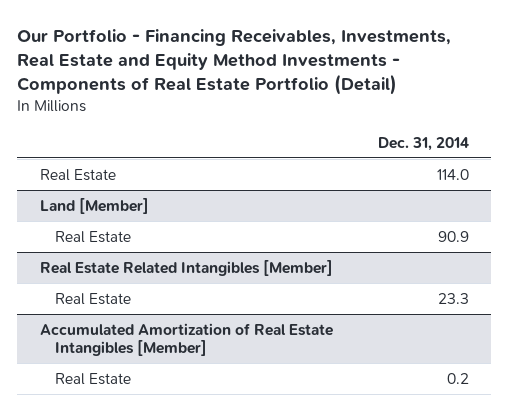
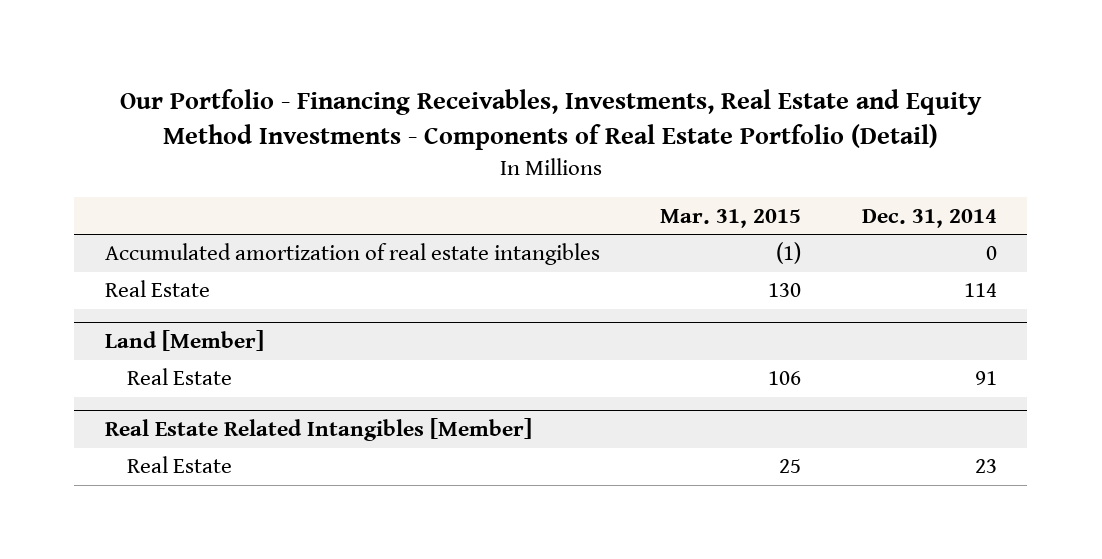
none -> [660,208,802,228] Mar. 31, 2015
none -> [104,243,600,266] Accumulated amortization of real estate intangibles
[436,168,469,180] 114.0 -> [963,283,997,298] 114
[437,230,469,242] 90.9 -> [974,371,997,386] 91
[39,322,333,357] Accumulated Amortization of Real Estate Intangibles [Member] -> none
[54,372,131,385] Real Estate -> none
[437,292,469,304] 23.3 -> [974,459,997,474] 23

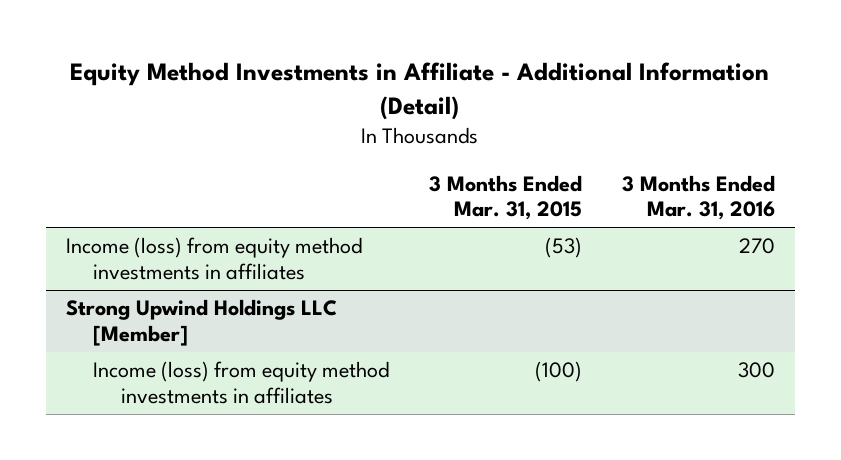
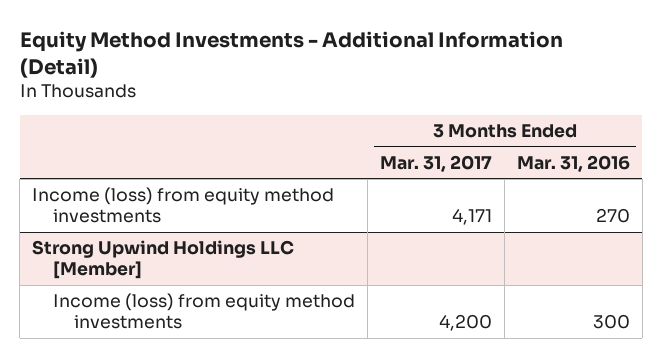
[70,61,770,120] Equity Method Investments in Affiliate - Additional Information (Detail) -> [19,30,563,78] Equity Method Investments - Additional Information (Detail)
[429,174,583,221] 3 Months Ended Mar. 31, 2015 -> none
none -> [379,154,492,172] Mar. 31, 2017
[65,237,362,280] Income (loss) from equity method investments in affiliates -> [32,187,335,224] Income (loss) from equity method investments
[93,361,390,404] Income (loss) from equity method investments in affiliates -> [52,293,355,330] Income (loss) from equity method investments

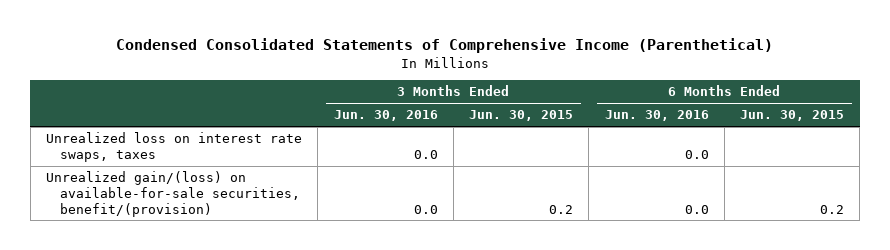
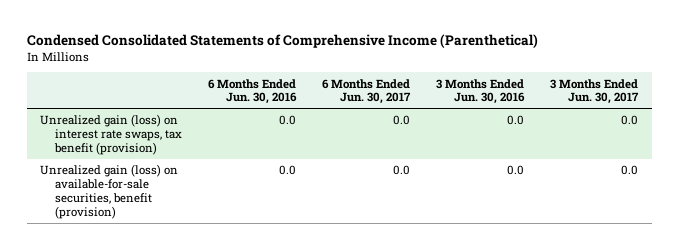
[469,110,574,122] Jun. 30, 2015 -> none
[739,110,844,122] Jun. 30, 2015 -> none
none -> [322,78,412,105] 6 Months Ended Jun. 30, 2017
none -> [550,78,640,105] 3 Months Ended Jun. 30, 2017
[46,132,303,162] Unrealized loss on interest rate swaps, taxes -> [40,114,182,155] Unrealized gain (loss) on interest rate swaps, tax benefit (provision)
[46,171,300,217] Unrealized gain/(loss) on available-for-sale securities, benefit/(provision) -> [40,164,179,219] Unrealized gain (loss) on available-for-sale securities, benefit (provision)

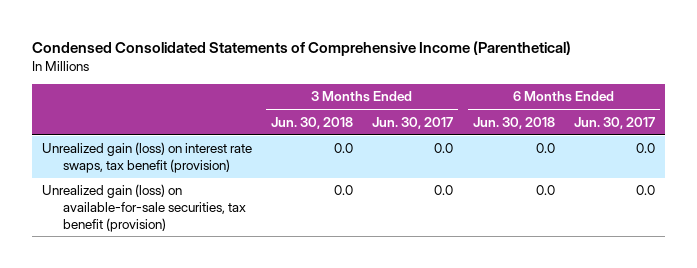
[207,78,297,105] 6 Months Ended Jun. 30, 2016 -> none
[436,78,526,105] 3 Months Ended Jun. 30, 2016 -> none
none -> [271,116,354,129] Jun. 30, 2018
none -> [472,116,555,129] Jun. 30, 2018
[40,164,179,219] Unrealized gain (loss) on available-for-sale securities, benefit (provision) -> [41,184,246,232] Unrealized gain (loss) on available-for-sale securities, tax benefit (provision)

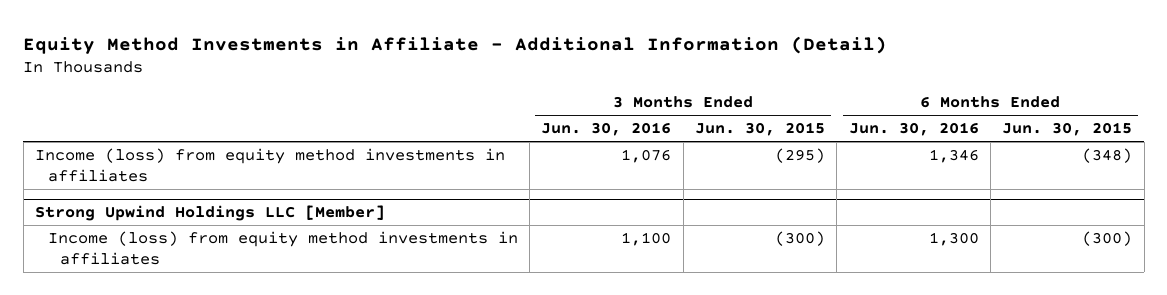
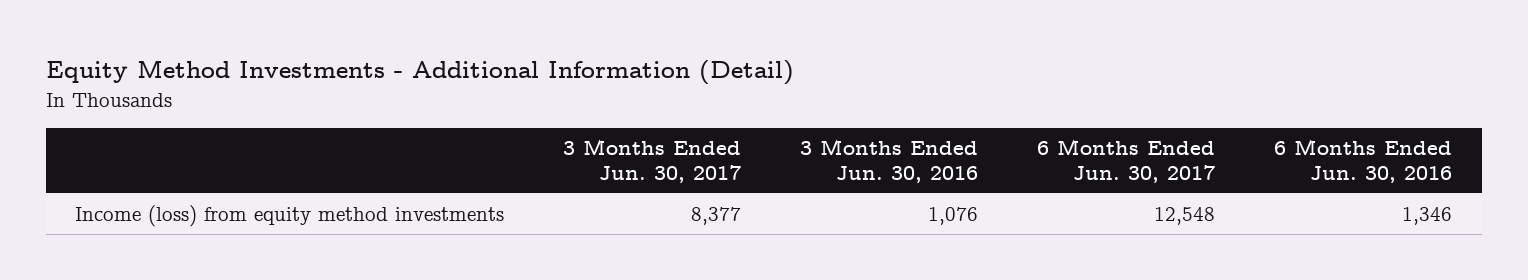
[23,35,888,54] Equity Method Investments in Affiliate - Additional Information (Detail) -> [45,60,794,86] Equity Method Investments - Additional Information (Detail)
[695,122,826,137] Jun. 30, 2015 -> none
[1002,122,1133,137] Jun. 30, 2015 -> none
none -> [563,139,742,183] 3 Months Ended Jun. 30, 2017
none -> [1037,139,1216,183] 6 Months Ended Jun. 30, 2017
[35,205,386,222] Strong Upwind Holdings LLC [Member] -> none
[47,230,518,265] Income (loss) from equity method investments in affiliates -> none
[35,147,506,182] Income (loss) from equity method investments in affiliates -> [75,205,505,228] Income (loss) from equity method investments

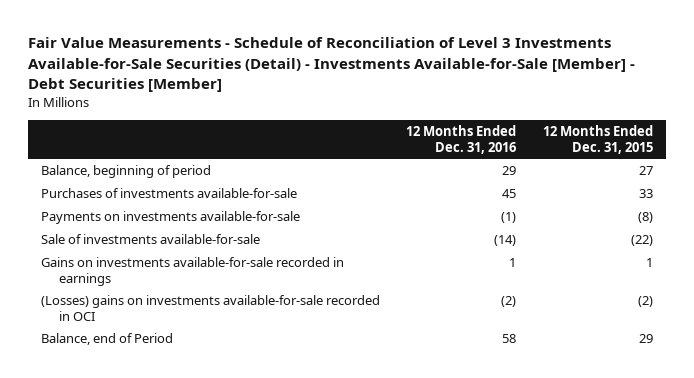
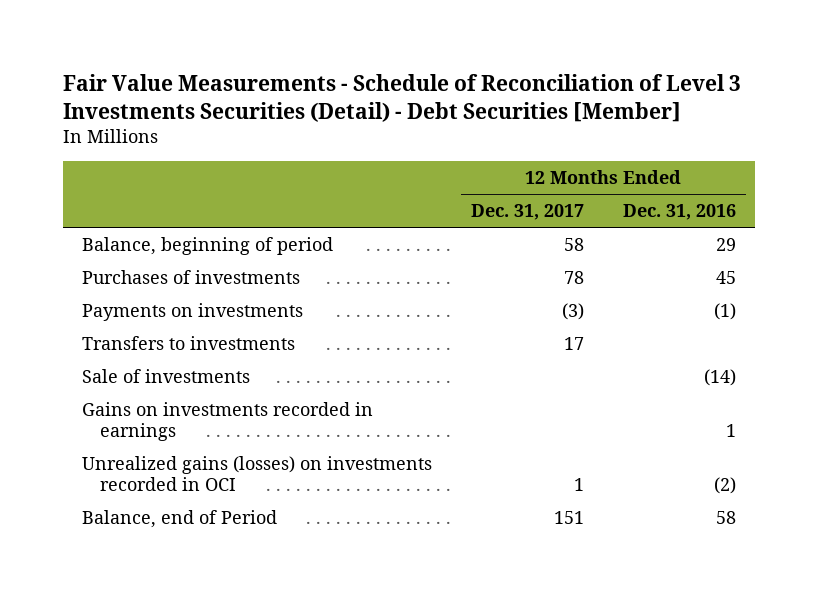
[27,37,635,93] Fair Value Measurements - Schedule of Reconciliation of Level 3 Investments Available-for-Sale Securities (Detail) - Investments Available-for-Sale [Member] - Debt Securities [Member] -> [62,73,741,122] Fair Value Measurements - Schedule of Reconciliation of Level 3 Investments Securities (Detail) - Debt Securities [Member]
[542,125,653,154] 12 Months Ended Dec. 31, 2015 -> none
none -> [470,204,584,221] Dec. 31, 2017
[40,188,297,199] Purchases of investments available-for-sale -> [81,269,300,284] Purchases of investments
[40,211,300,225] Payments on investments available-for-sale -> [81,302,303,321] Payments on investments
none -> [81,335,295,350] Transfers to investments
[40,234,260,245] Sale of investments available-for-sale -> [81,368,250,383] Sale of investments
[40,257,344,286] Gains on investments available-for-sale recorded in earnings -> [81,401,373,442] Gains on investments recorded in earnings
[40,295,380,321] (Losses) gains on investments available-for-sale recorded in OCI -> [81,455,432,492] Unrealized gains (losses) on investments recorded in OCI

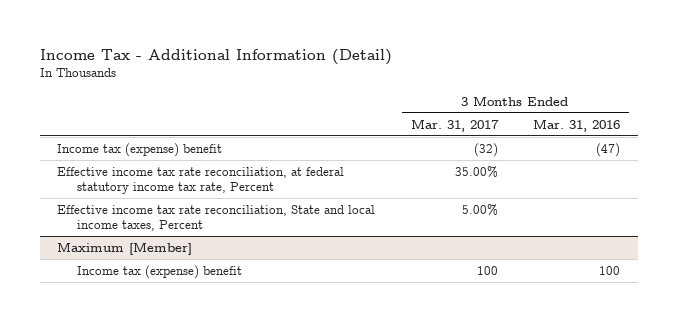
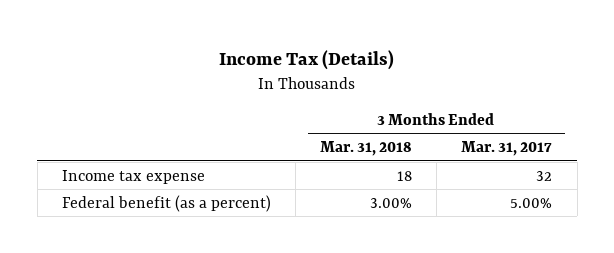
[39,48,392,65] Income Tax - Additional Information (Detail) -> [219,49,395,70] Income Tax (Details)
[533,118,621,132] Mar. 31, 2016 -> none
none -> [320,141,413,157] Mar. 31, 2018
[57,166,345,194] Effective income tax rate reconciliation, at federal statutory income tax rate, Percent -> none
[57,241,193,255] Maximum [Member] -> none
[76,264,242,279] Income tax (expense) benefit -> none
[57,142,223,157] Income tax (expense) benefit -> [61,169,205,184] Income tax expense
[473,142,498,157] (32) -> [536,170,553,181] 32
[57,204,376,231] Effective income tax rate reconciliation, State and local income taxes, Percent -> [61,194,271,212] Federal benefit (as a percent)

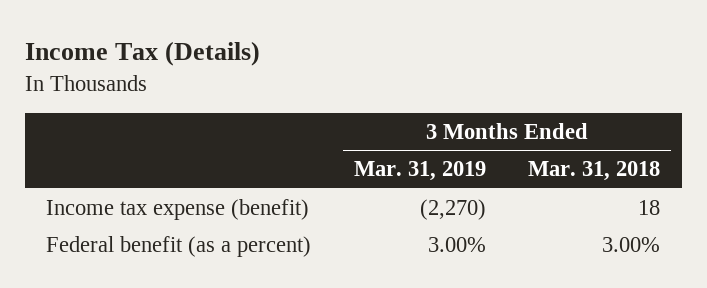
[461,141,553,157] Mar. 31, 2017 -> none
none -> [353,161,486,182] Mar. 31, 2019
[61,169,205,184] Income tax expense -> [46,198,310,220] Income tax expense (benefit)

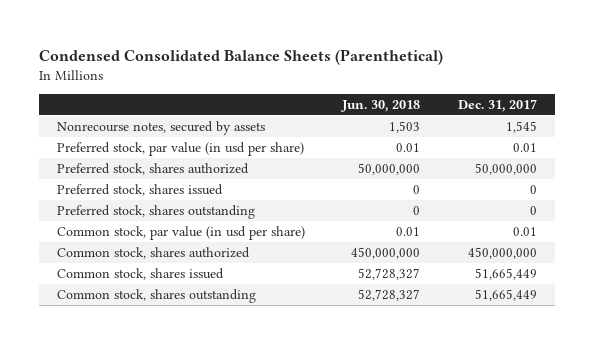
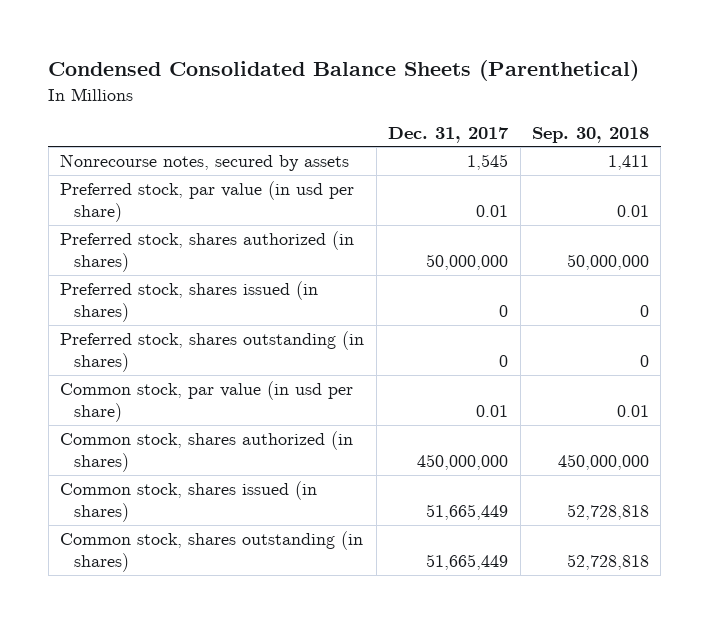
[341,99,421,112] Jun. 30, 2018 -> none
none -> [532,126,650,143] Sep. 30, 2018
[57,163,250,176] Preferred stock, shares authorized -> [60,231,355,273] Preferred stock, shares authorized (in shares)
[57,184,224,197] Preferred stock, shares issued -> [60,281,319,323] Preferred stock, shares issued (in shares)
[57,205,256,220] Preferred stock, shares outstanding -> [60,331,365,373] Preferred stock, shares outstanding (in shares)
[57,247,251,260] Common stock, shares authorized -> [60,431,354,473] Common stock, shares authorized (in shares)
[57,268,225,281] Common stock, shares issued -> [60,481,318,523] Common stock, shares issued (in shares)
[57,289,257,304] Common stock, shares outstanding -> [60,531,364,573] Common stock, shares outstanding (in shares)

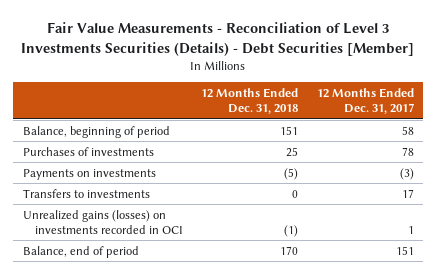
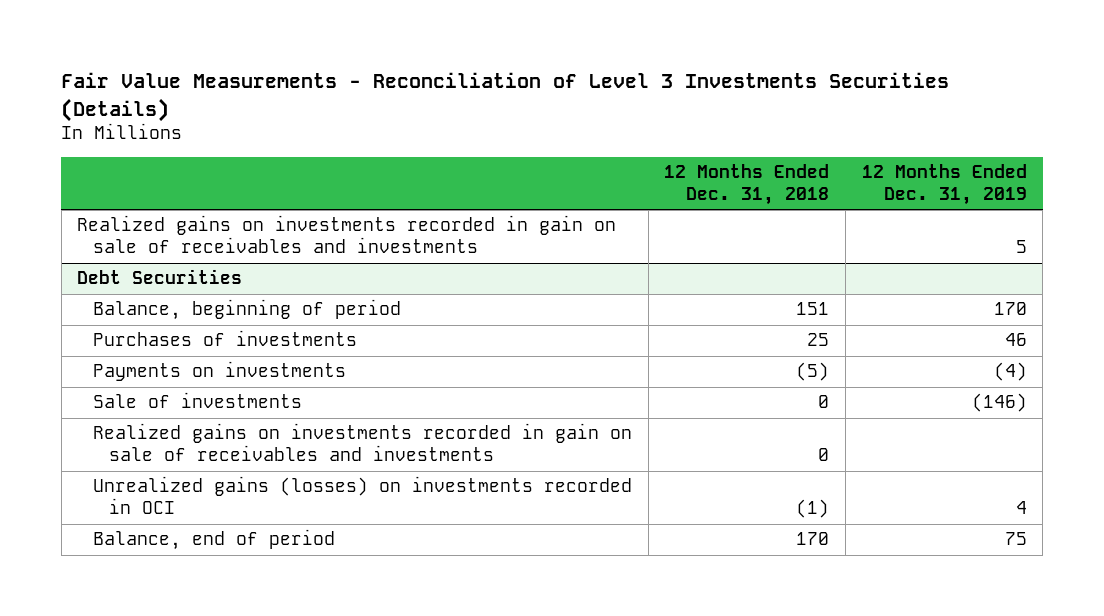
[21,22,415,56] Fair Value Measurements - Reconciliation of Level 3 Investments Securities (Details) - Debt Securities [Member] -> [61,72,950,122] Fair Value Measurements - Reconciliation of Level 3 Investments Securities (Details)
[316,88,414,115] 12 Months Ended Dec. 31, 2017 -> none
none -> [861,164,1027,206] 12 Months Ended Dec. 31, 2019
none -> [77,215,617,254] Realized gains on investments recorded in gain on sale of receivables and investments
none -> [77,269,243,285] Debt Securities
[22,188,150,198] Transfers to investments -> none
none -> [93,392,303,409] Sale of investments
none -> [93,423,633,462] Realized gains on investments recorded in gain on sale of receivables and investments

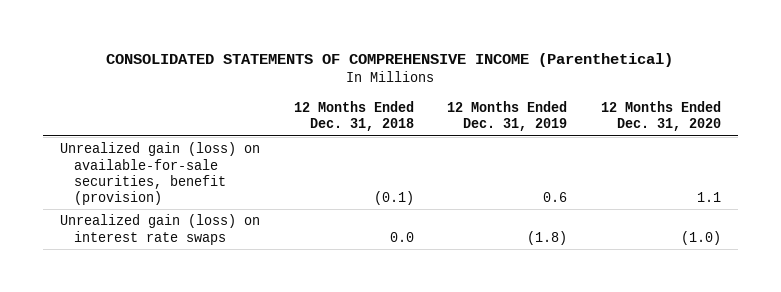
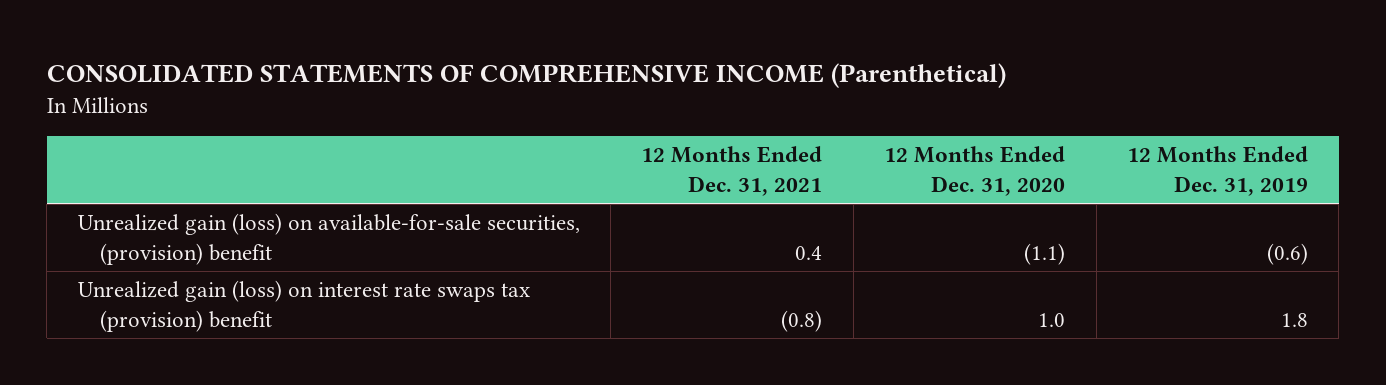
[293,101,414,132] 12 Months Ended Dec. 31, 2018 -> none
none -> [641,146,823,197] 12 Months Ended Dec. 31, 2021
[59,142,260,205] Unrealized gain (loss) on available-for-sale securities, benefit (provision) -> [77,213,580,265] Unrealized gain (loss) on available-for-sale securities, (provision) benefit
[543,191,568,202] 0.6 -> [1266,242,1308,265] (0.6)
[696,191,721,202] 1.1 -> [1024,242,1066,265] (1.1)
[59,214,260,245] Unrealized gain (loss) on interest rate swaps -> [77,280,530,332] Unrealized gain (loss) on interest rate swaps tax (provision) benefit
[527,230,568,245] (1.8) -> [1280,312,1308,327] 1.8
[680,230,721,245] (1.0) -> [1038,312,1066,327] 1.0

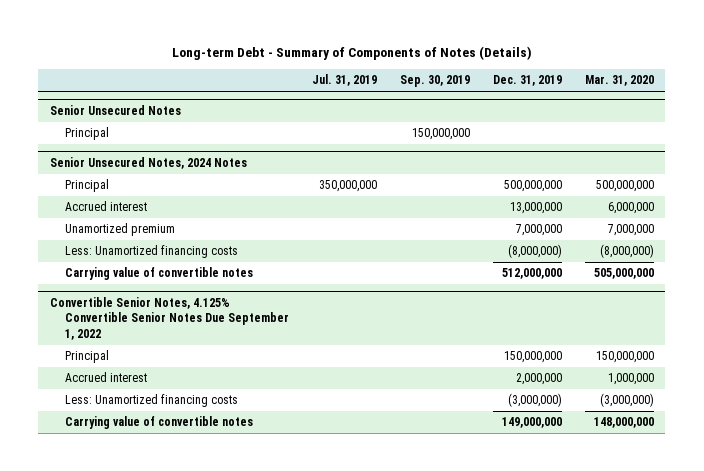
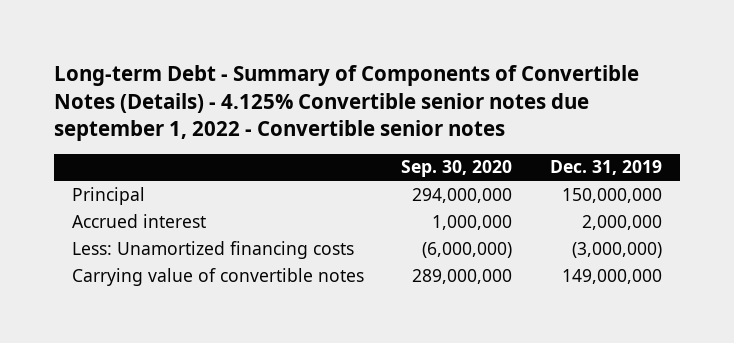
[171,46,532,61] Long-term Debt - Summary of Components of Notes (Details) -> [53,65,639,141] Long-term Debt - Summary of Components of Convertible Notes (Details) - 4.125% Convertible senior notes due september 1, 2022 - Convertible senior notes
[312,74,378,87] Jul. 31, 2019 -> none
[400,75,471,88] Sep. 30, 2019 -> none
[584,75,654,87] Mar. 31, 2020 -> none
none -> [401,160,513,178] Sep. 30, 2020
[49,105,181,116] Senior Unsecured Notes -> none
[65,127,110,141] Principal -> none
[49,157,247,170] Senior Unsecured Notes, 2024 Notes -> none
[65,179,110,193] Principal -> none
[65,201,148,212] Accrued interest -> none
[65,223,176,237] Unamortized premium -> none
[65,245,239,259] Less: Unamortized financing costs -> none
[65,267,254,281] Carrying value of convertible notes -> none
[49,297,290,340] Convertible Senior Notes, 4.125% Convertible Senior Notes Due September 1, 2022 -> none

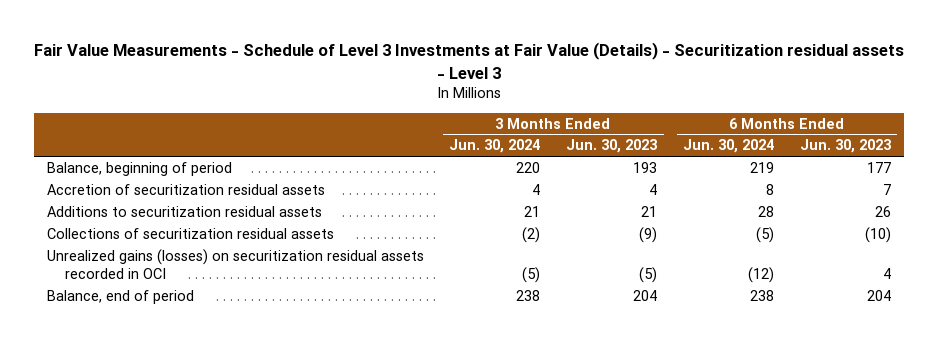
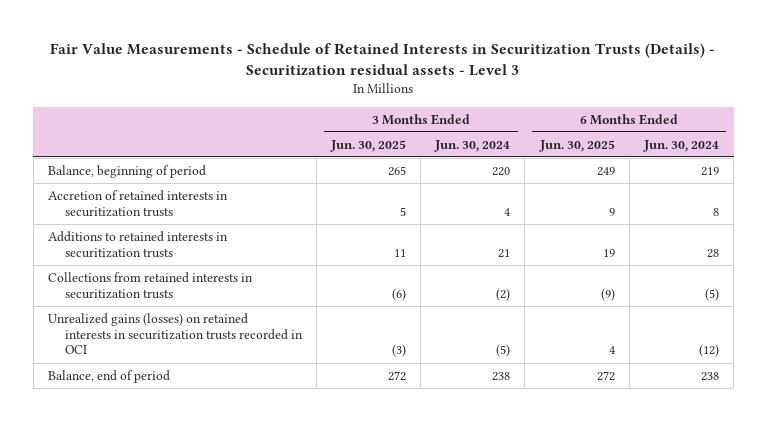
[33,42,904,79] Fair Value Measurements - Schedule of Level 3 Investments at Fair Value (Details) - Securitization residual assets - Level 3 -> [50,43,716,77] Fair Value Measurements - Schedule of Retained Interests in Securitization Trusts (Details) - Securitization residual assets - Level 3
[566,139,658,154] Jun. 30, 2023 -> none
[799,139,891,154] Jun. 30, 2023 -> none
none -> [329,139,406,152] Jun. 30, 2025
none -> [538,139,615,152] Jun. 30, 2025
[46,184,325,196] Accretion of securitization residual assets -> [47,189,228,217] Accretion of retained interests in securitization trusts
[46,206,322,218] Additions to securitization residual assets -> [47,230,228,258] Additions to retained interests in securitization trusts
[46,228,334,240] Collections of securitization residual assets -> [47,271,253,299] Collections from retained interests in securitization trusts
[46,249,424,280] Unrealized gains (losses) on securitization residual assets recorded in OCI -> [47,312,303,355] Unrealized gains (losses) on retained interests in securitization trusts recorded in OCI

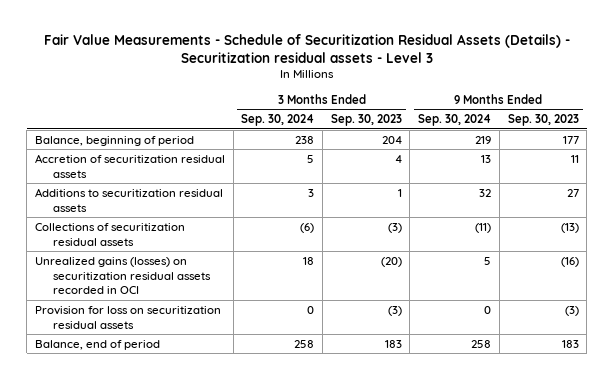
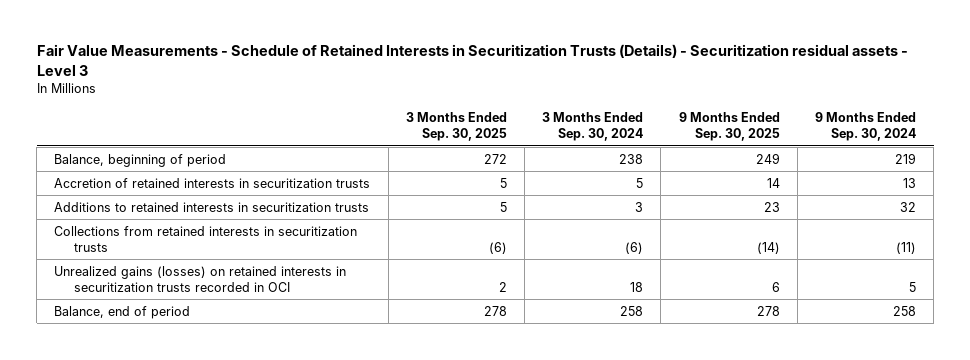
[43,33,570,63] Fair Value Measurements - Schedule of Securitization Residual Assets (Details) - Securitization residual assets - Level 3 -> [36,44,908,76] Fair Value Measurements - Schedule of Retained Interests in Securitization Trusts (Details) - Securitization residual assets - Level 3
[330,114,402,127] Sep. 30, 2023 -> none
[507,114,579,127] Sep. 30, 2023 -> none
none -> [405,111,507,142] 3 Months Ended Sep. 30, 2025
none -> [678,111,780,142] 9 Months Ended Sep. 30, 2025
[34,305,221,329] Provision for loss on securitization residual assets -> none
[34,153,225,178] Accretion of securitization residual assets -> [54,177,371,188] Accretion of retained interests in securitization trusts
[34,187,223,212] Additions to securitization residual assets -> [54,201,370,212] Additions to retained interests in securitization trusts
[34,222,185,246] Collections of securitization residual assets -> [54,225,358,252] Collections from retained interests in securitization trusts
[34,256,211,295] Unrealized gains (losses) on securitization residual assets recorded in OCI -> [54,265,347,292] Unrealized gains (losses) on retained interests in securitization trusts recorded in OCI

